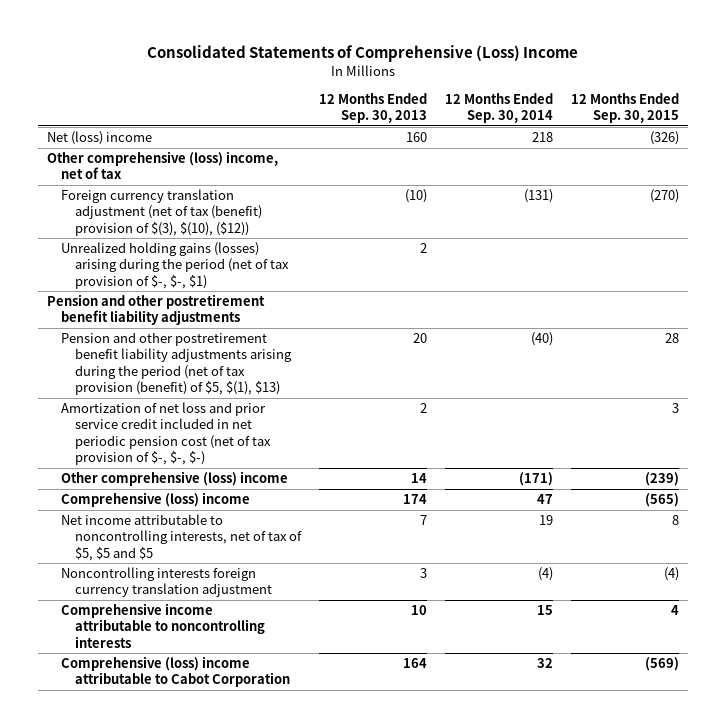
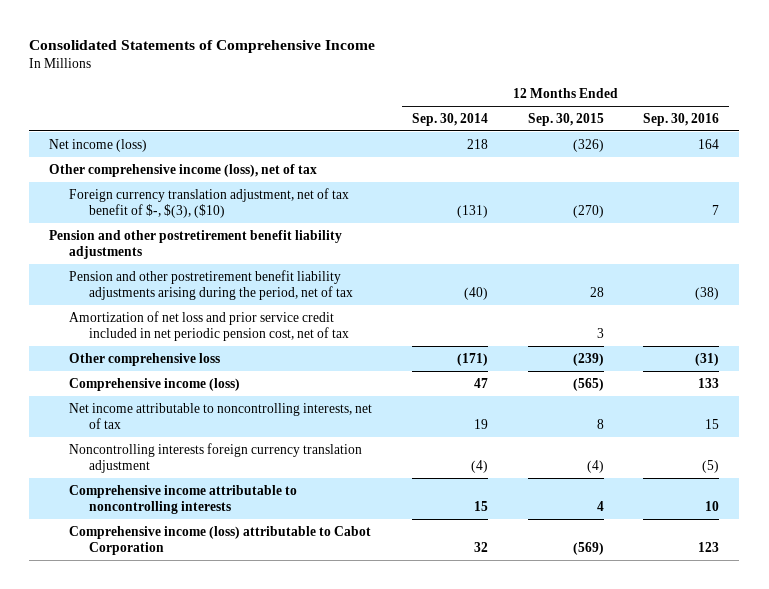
[147,45,579,63] Consolidated Statements of Comprehensive (Loss) Income -> [29,39,376,53] Consolidated Statements of Comprehensive Income
[318,92,427,124] 12 Months Ended Sep. 30, 2013 -> none
none -> [643,112,720,126] Sep. 30, 2016
[61,242,289,289] Unrealized holding gains (losses) arising during the period (net of tax provision of $-, $-, $1) -> none
[47,131,153,146] Net (loss) income -> [49,138,148,152] Net income (loss)
[47,151,279,180] Other comprehensive (loss) income, net of tax -> [49,163,318,177] Other comprehensive income (loss), net of tax
[61,189,262,236] Foreign currency translation adjustment (net of tax (benefit) provision of $(3), $(10), ($12)) -> [68,187,349,218] Foreign currency translation adjustment, net of tax benefit of $-, $(3), ($10)
[61,332,292,395] Pension and other postretirement benefit liability adjustments arising during the period (net of tax provision (benefit) of $5, $(1), $13) -> [68,269,353,300] Pension and other postretirement benefit liability adjustments arising during the period, net of tax
[61,402,271,465] Amortization of net loss and prior service credit included in net periodic pension cost (net of tax provision of $-, $-, $-) -> [68,310,349,341] Amortization of net loss and prior service credit included in net periodic pension cost, net of tax
[61,471,289,487] Other comprehensive (loss) income -> [68,352,220,366] Other comprehensive loss
[61,492,251,508] Comprehensive (loss) income -> [68,377,240,391] Comprehensive income (loss)
[61,514,302,561] Net income attributable to noncontrolling interests, net of tax of $5, $5 and $5 -> [68,402,372,429] Net income attributable to noncontrolling interests, net of tax
[61,656,290,688] Comprehensive (loss) income attributable to Cabot Corporation -> [68,525,371,555] Comprehensive income (loss) attributable to Cabot Corporation

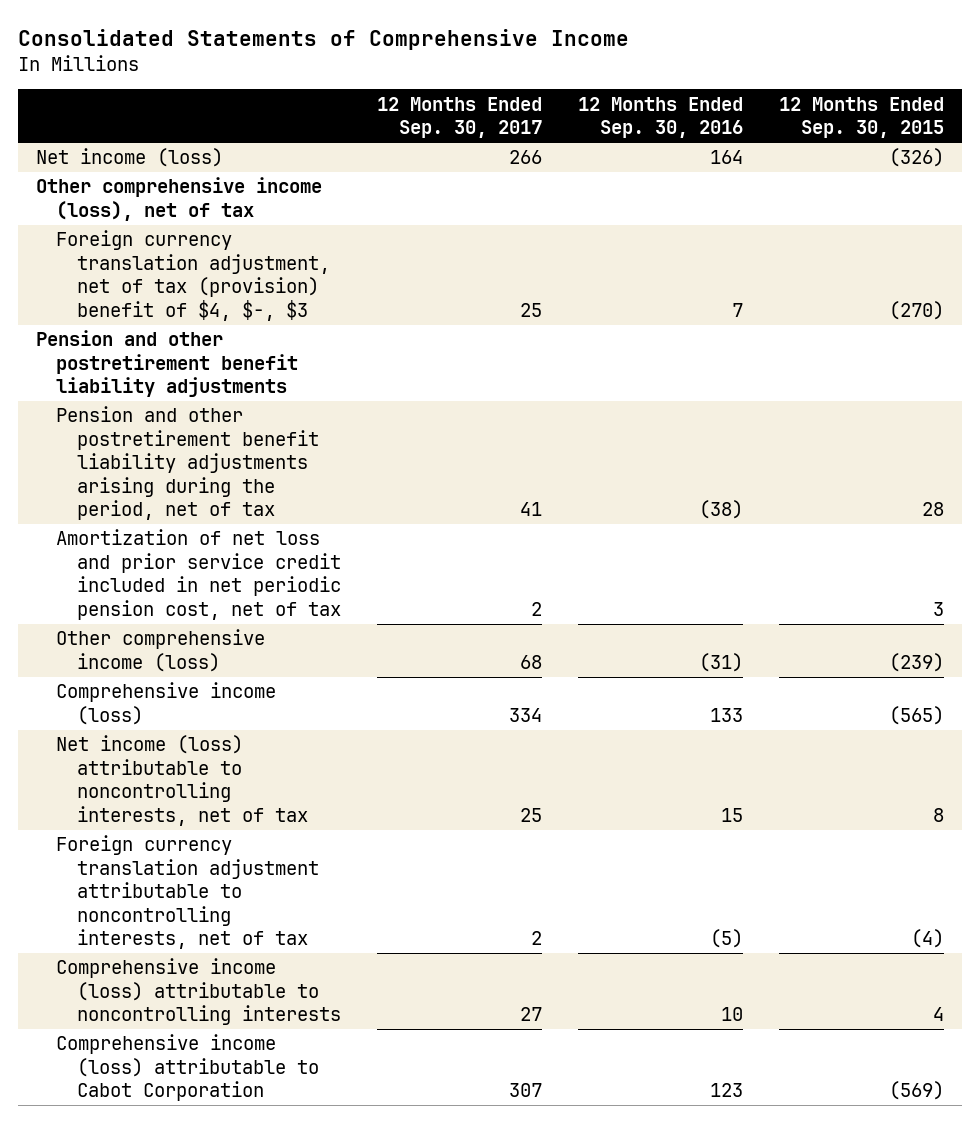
[411,112,488,126] Sep. 30, 2014 -> none
none -> [377,96,543,139] 12 Months Ended Sep. 30, 2017
[68,187,349,218] Foreign currency translation adjustment, net of tax benefit of $-, $(3), ($10) -> [56,230,331,321] Foreign currency translation adjustment, net of tax (provision) benefit of $4, $-, $3
[68,352,220,366] Other comprehensive loss -> [56,629,266,672] Other comprehensive income (loss)
[68,402,372,429] Net income attributable to noncontrolling interests, net of tax -> [56,735,309,826] Net income (loss) attributable to noncontrolling interests, net of tax
[68,442,362,473] Noncontrolling interests foreign currency translation adjustment -> [56,835,320,950] Foreign currency translation adjustment attributable to noncontrolling interests, net of tax
[68,484,297,514] Comprehensive income attributable to noncontrolling interests -> [56,958,342,1026] Comprehensive income (loss) attributable to noncontrolling interests

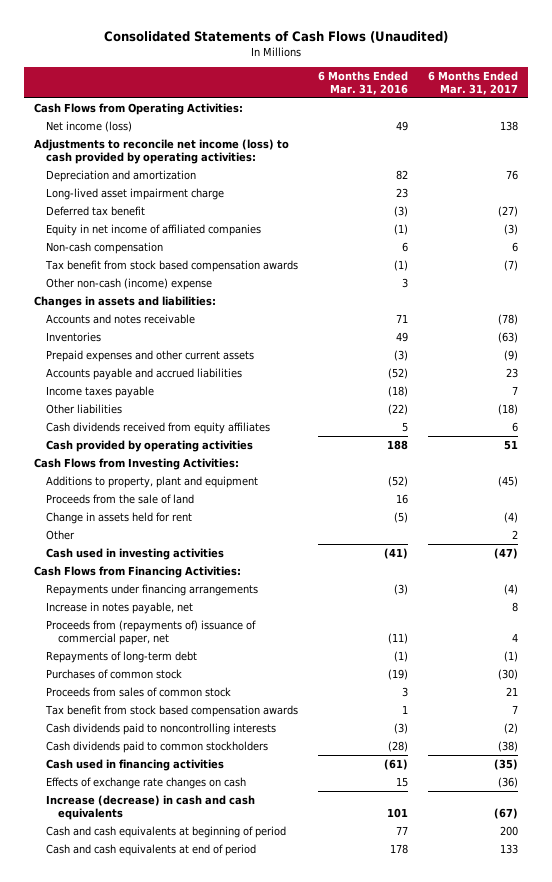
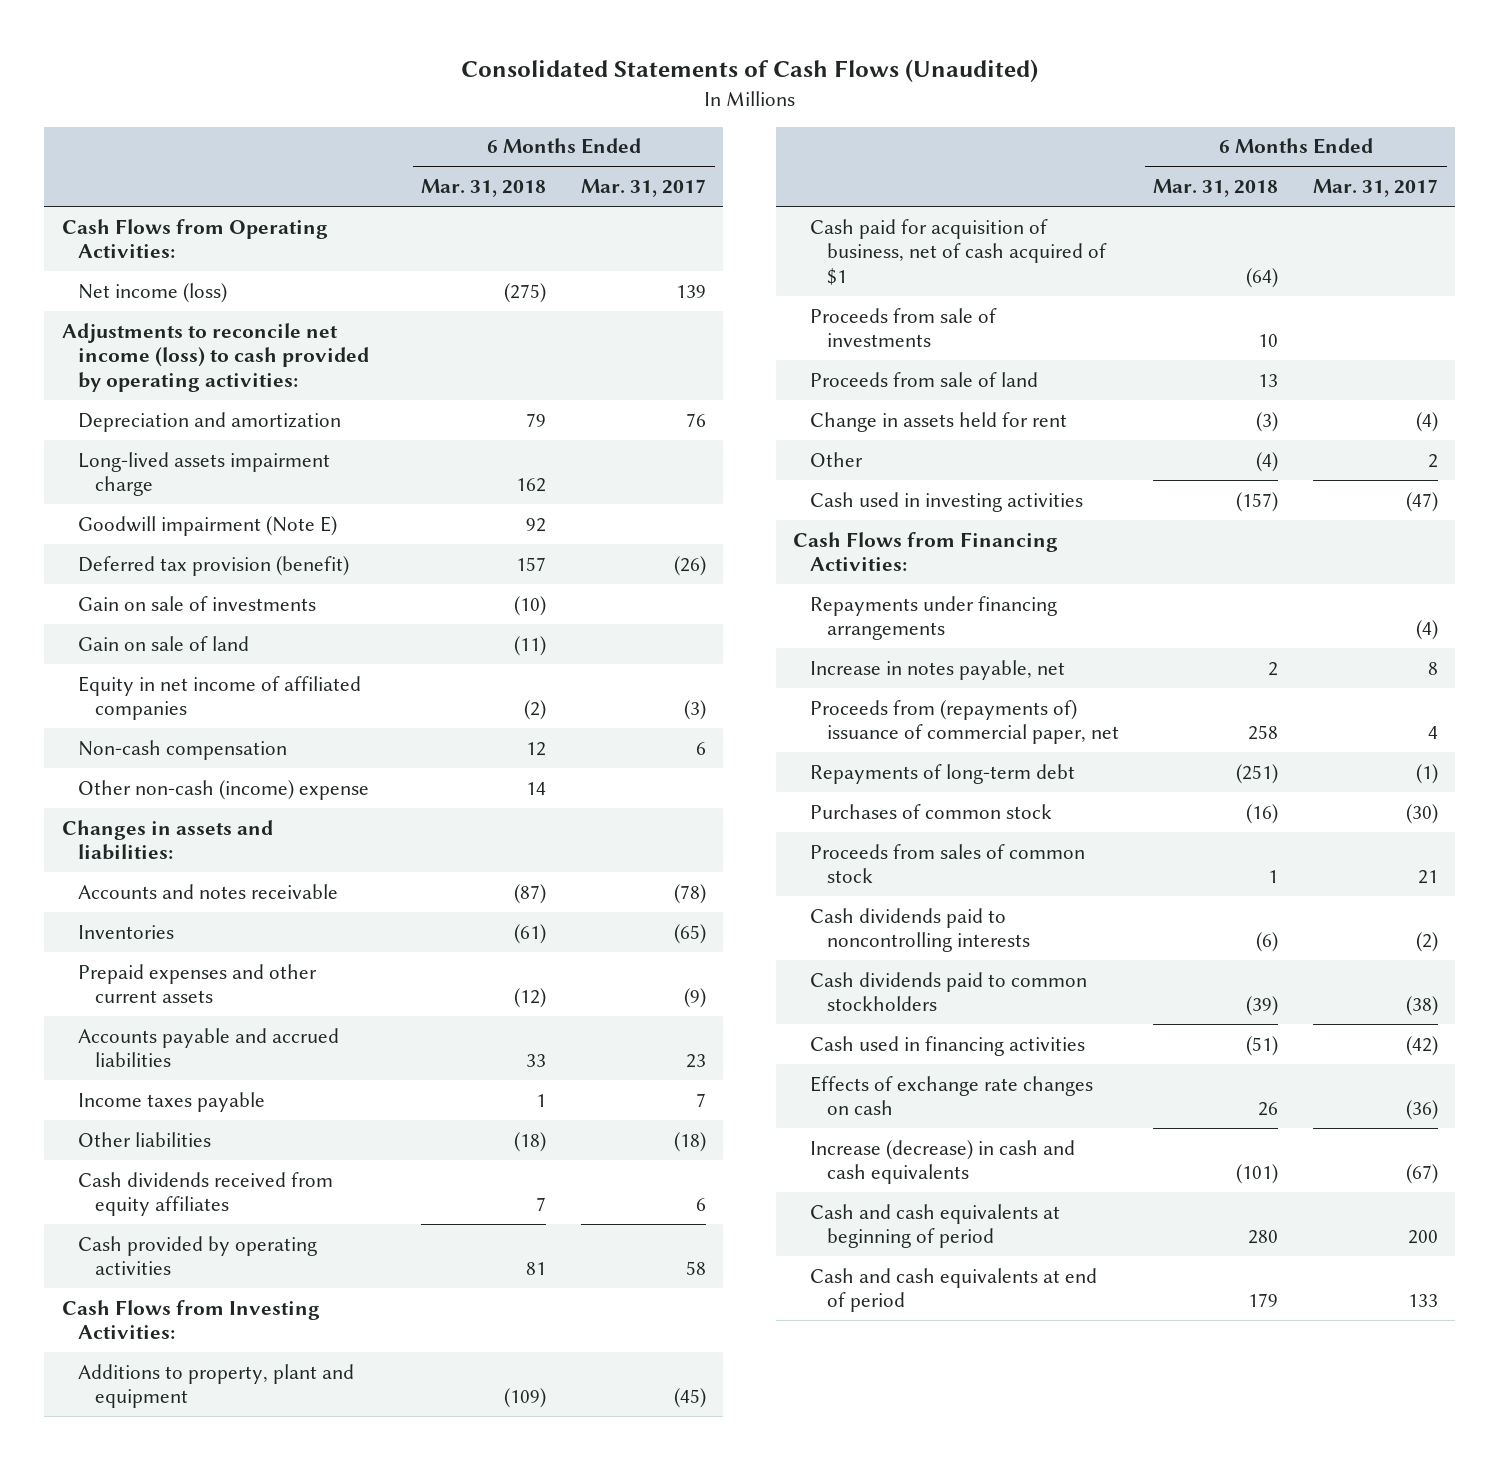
[318,70,409,96] 6 Months Ended Mar. 31, 2016 -> none
none -> [421,179,547,198] Mar. 31, 2018
[500,120,519,131] 138 -> [675,284,706,298] 139
[45,187,224,200] Long-lived asset impairment charge -> [78,451,331,497] Long-lived assets impairment charge
none -> [78,515,338,536] Goodwill impairment (Note E)
[45,205,145,216] Deferred tax benefit -> [78,555,350,576] Deferred tax provision (benefit)
[498,205,519,217] (27) -> [673,555,706,576] (26)
none -> [78,595,317,611] Gain on sale of investments
none -> [78,635,250,651] Gain on sale of land
[44,259,298,272] Tax benefit from stock based compensation awards -> none
[498,331,519,343] (63) -> [673,923,706,944] (65)
[504,439,519,450] 51 -> [685,1261,706,1276] 58
none -> [810,218,1107,285] Cash paid for acquisition of business, net of cash acquired of $1
none -> [810,307,998,348] Proceeds from sale of investments
[45,493,194,504] Proceeds from the sale of land -> [810,371,1039,387] Proceeds from sale of land
[44,704,298,717] Tax benefit from stock based compensation awards -> none
[494,758,519,770] (35) -> [1405,1035,1438,1056] (42)

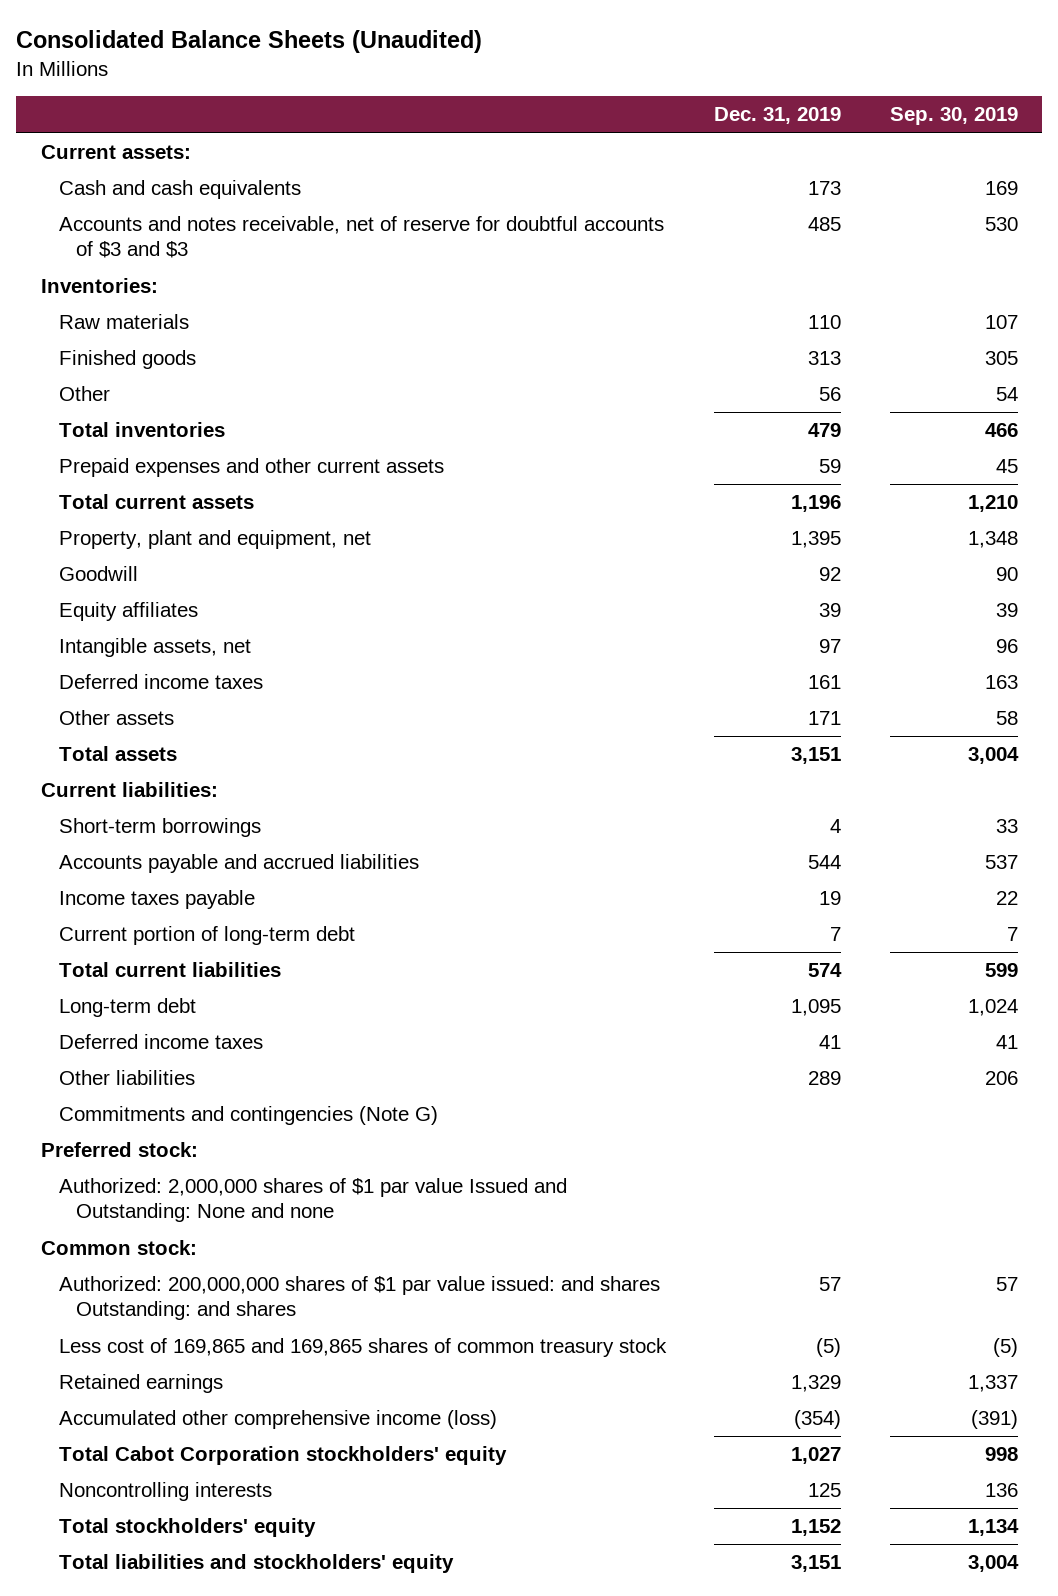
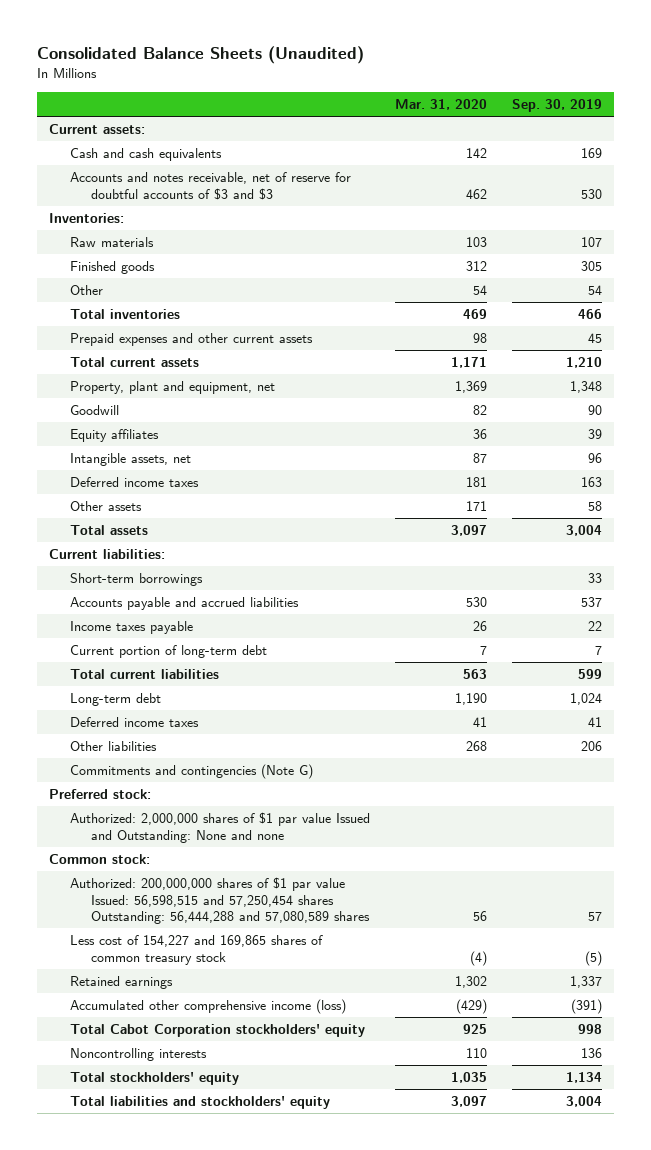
[714,107,842,125] Dec. 31, 2019 -> none
none -> [394,99,487,111] Mar. 31, 2020
[58,1276,660,1321] Authorized: 200,000,000 shares of $1 par value issued: and shares Outstanding: and shares -> [69,876,370,925] Authorized: 200,000,000 shares of $1 par value Issued: 56,598,515 and 57,250,454 shares Outstanding: 56,444,288 and 57,080,589 shares
[58,1338,667,1358] Less cost of 169,865 and 169,865 shares of common treasury stock -> [69,934,323,965] Less cost of 154,227 and 169,865 shares of common treasury stock

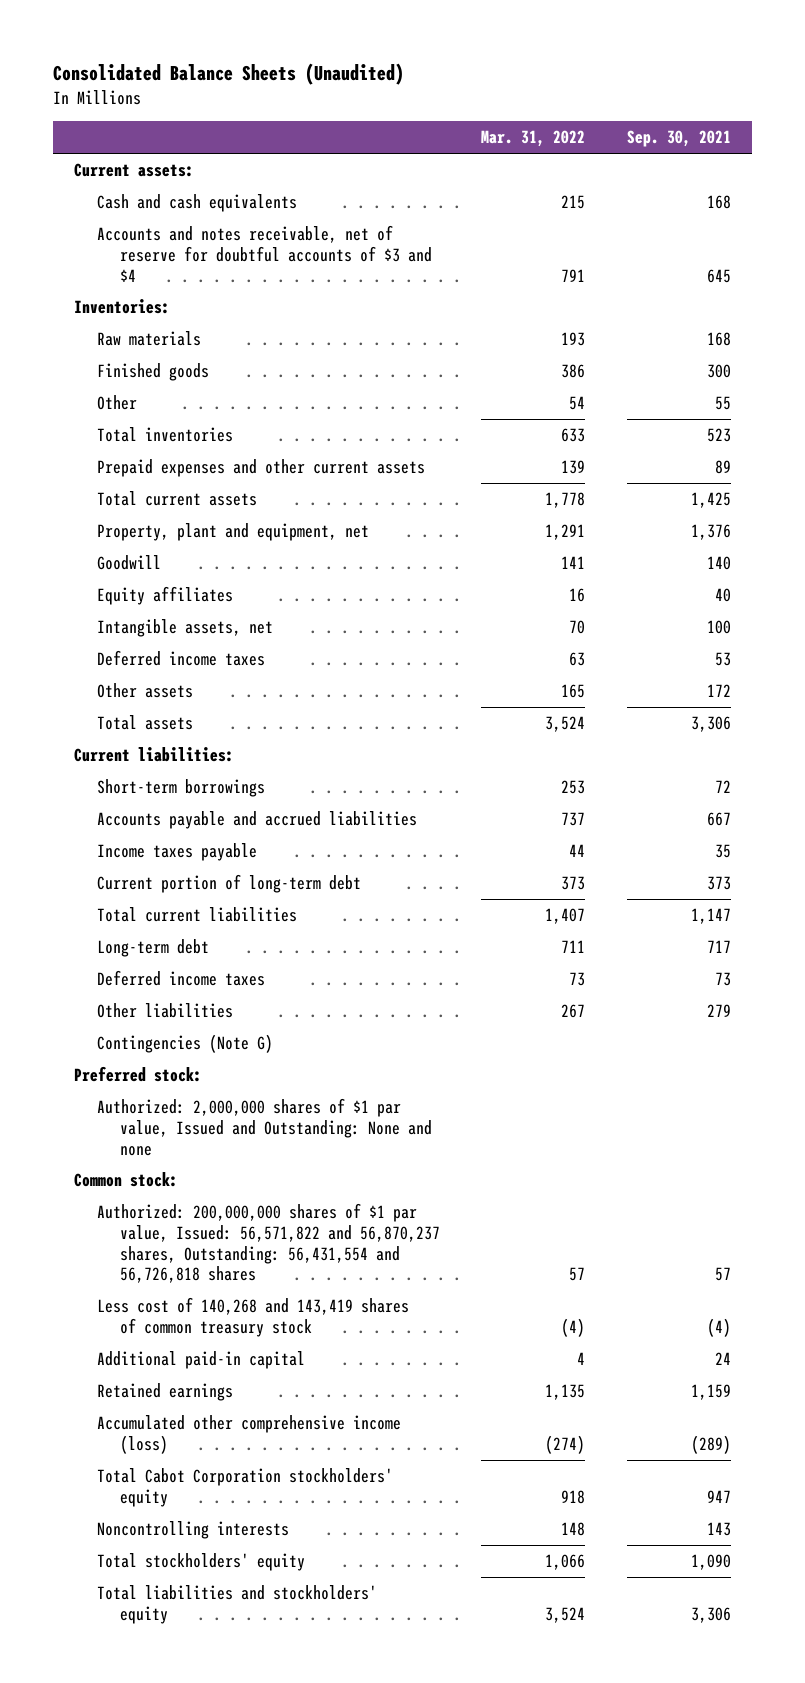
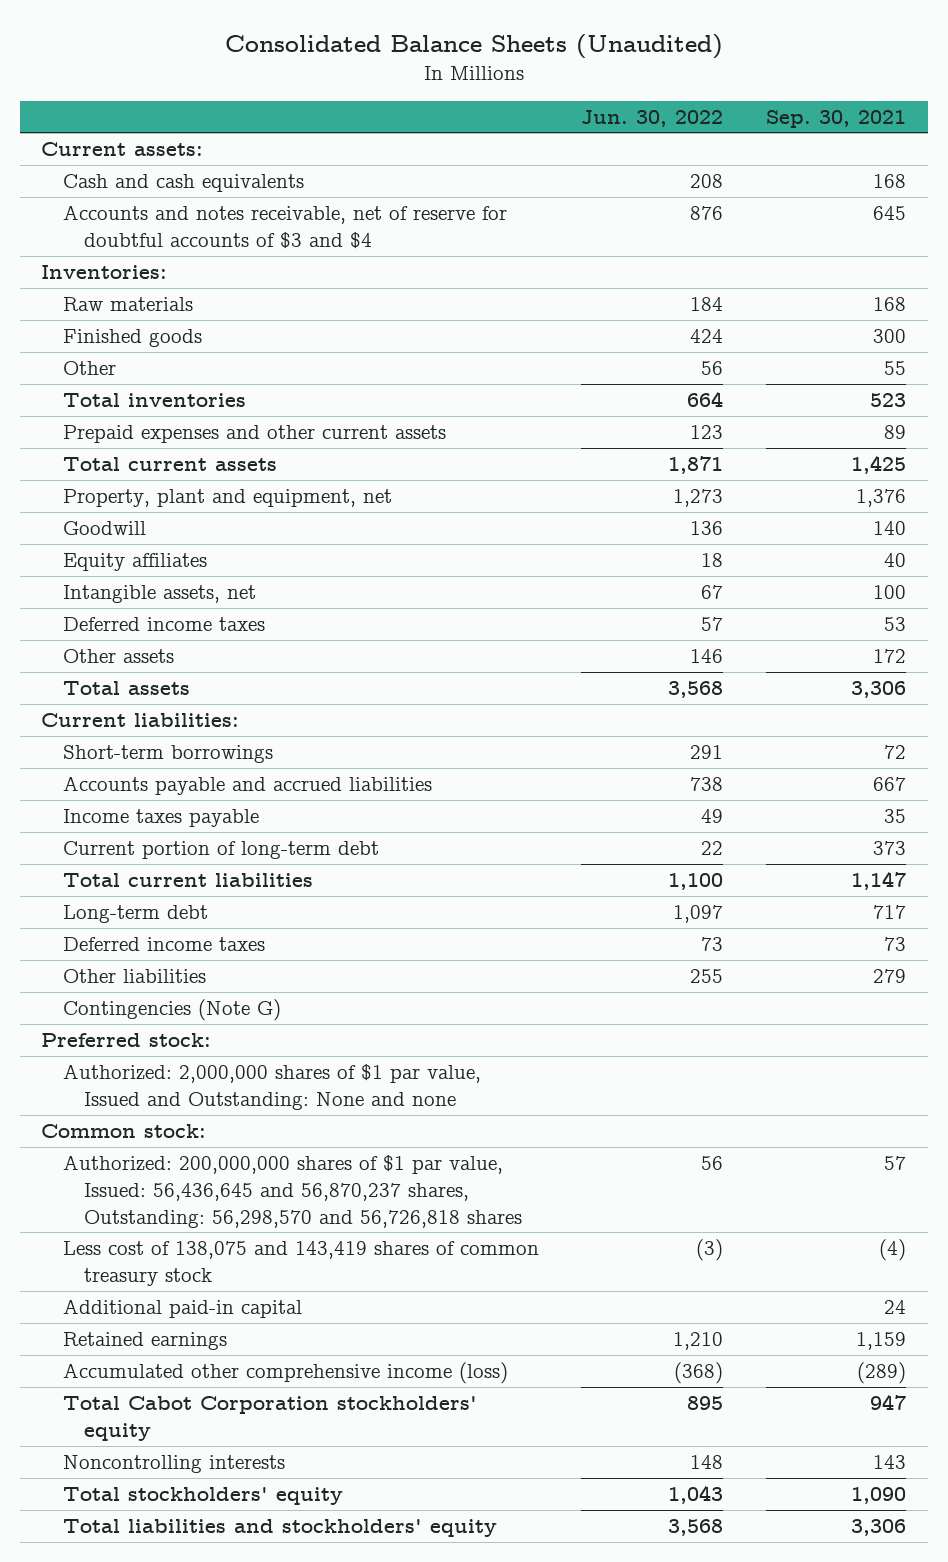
[481,130,586,148] Mar. 31, 2022 -> none
none -> [581,109,724,127] Jun. 30, 2022
[96,1203,440,1284] Authorized: 200,000,000 shares of $1 par value, Issued: 56,571,822 and 56,870,237 shares, Outstanding: 56,431,554 and 56,726,818 shares -> [62,1155,522,1228] Authorized: 200,000,000 shares of $1 par value, Issued: 56,436,645 and 56,870,237 shares, Outstanding: 56,298,570 and 56,726,818 shares
[96,1297,409,1337] Less cost of 140,268 and 143,419 shares of common treasury stock -> [62,1241,539,1286] Less cost of 138,075 and 143,419 shares of common treasury stock

